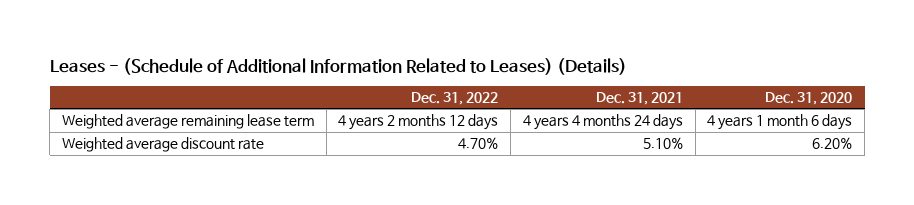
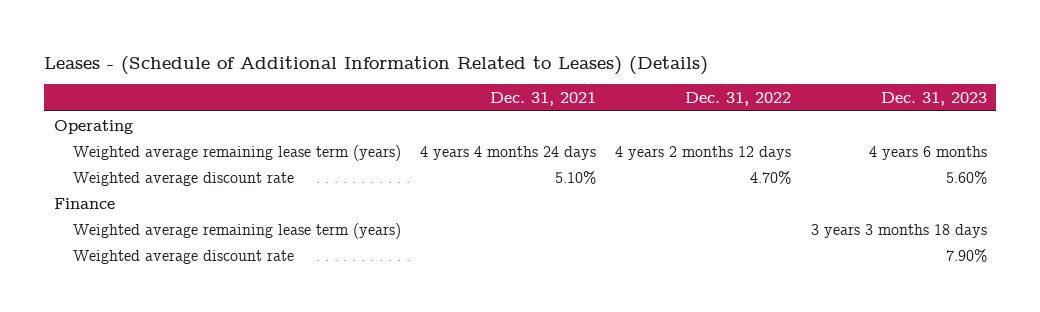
[765,92,853,106] Dec. 31, 2020 -> none
none -> [880,92,987,107] Dec. 31, 2023
none -> [53,119,133,134] Operating
[61,114,314,130] Weighted average remaining lease term -> [72,144,401,161] Weighted average remaining lease term (years)
none -> [53,197,115,209] Finance
none -> [72,222,401,239] Weighted average remaining lease term (years)
none -> [72,249,294,264] Weighted average discount rate

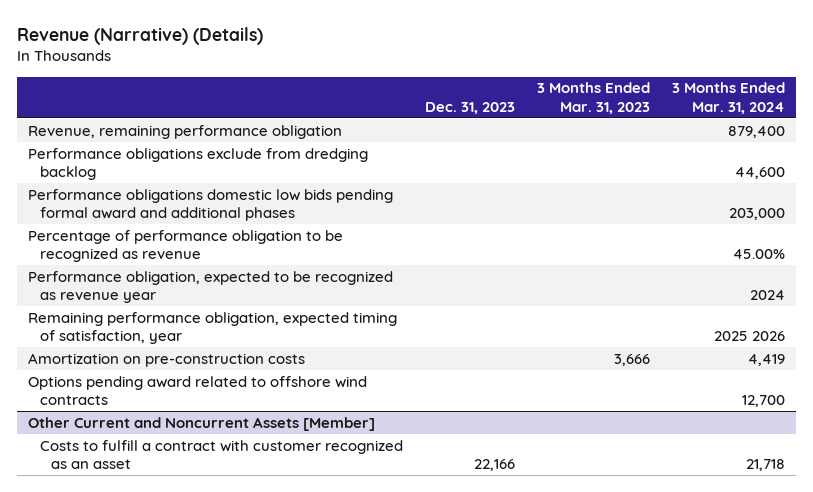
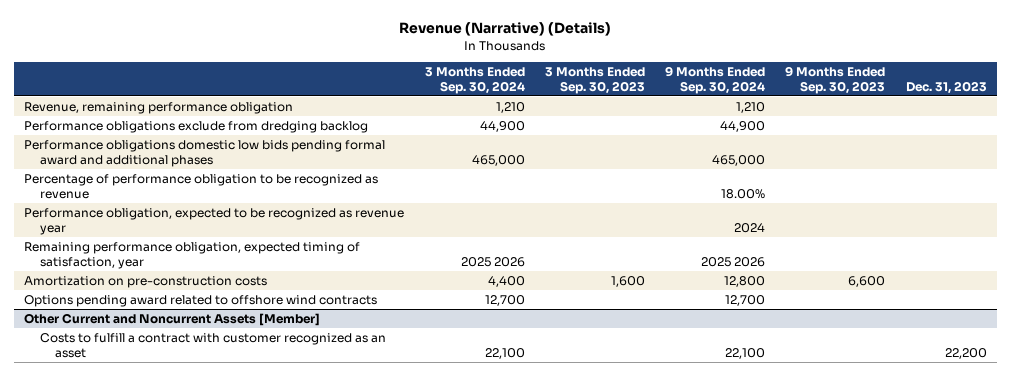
[536,82,650,114] 3 Months Ended Mar. 31, 2023 -> none
[671,82,785,114] 3 Months Ended Mar. 31, 2024 -> none
none -> [424,66,525,94] 3 Months Ended Sep. 30, 2024
none -> [544,66,645,94] 3 Months Ended Sep. 30, 2023
none -> [665,65,766,94] 9 Months Ended Sep. 30, 2024
none -> [785,65,886,94] 9 Months Ended Sep. 30, 2023
[473,458,515,471] 22,166 -> [944,348,987,360] 22,200

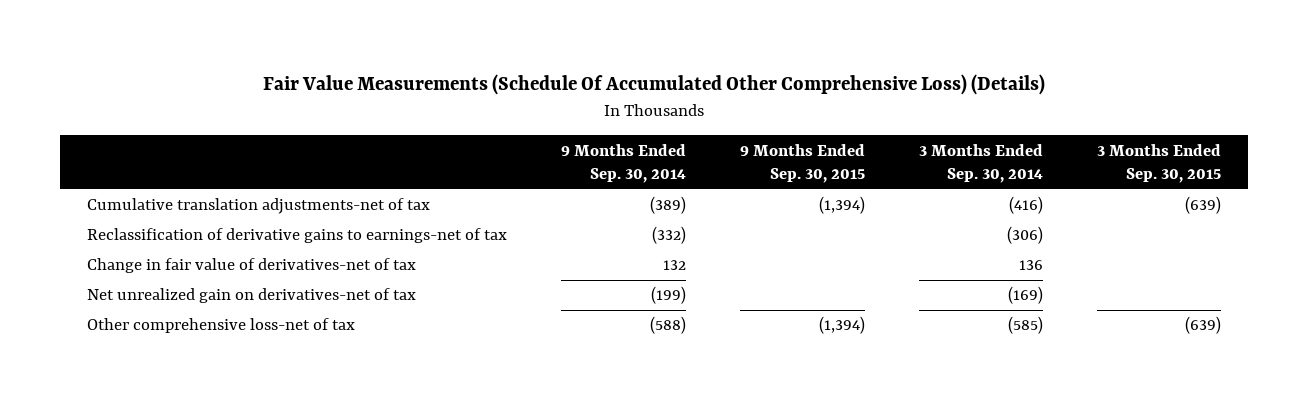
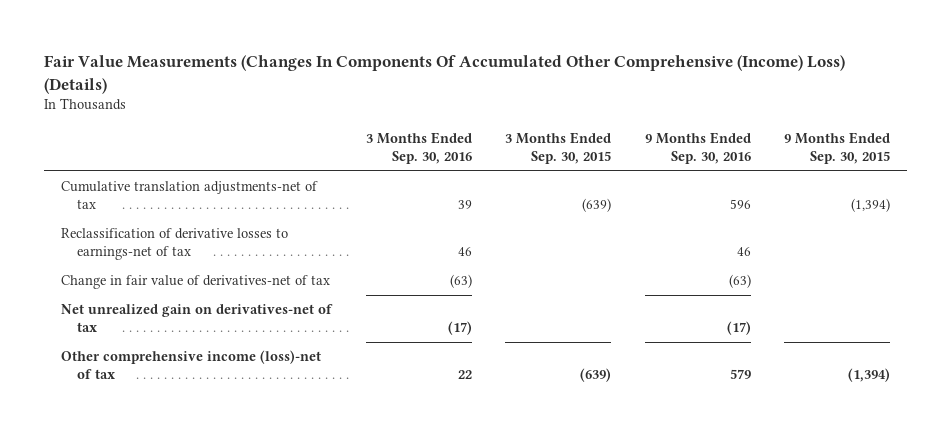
[263,74,1046,96] Fair Value Measurements (Schedule Of Accumulated Other Comprehensive Loss) (Details) -> [44,54,846,94] Fair Value Measurements (Changes In Components Of Accumulated Other Comprehensive (Income) Loss) (Details)
[561,143,687,184] 9 Months Ended Sep. 30, 2014 -> none
[919,143,1044,184] 3 Months Ended Sep. 30, 2014 -> none
none -> [365,132,472,165] 3 Months Ended Sep. 30, 2016
none -> [644,132,751,165] 9 Months Ended Sep. 30, 2016
[87,228,508,244] Reclassification of derivative gains to earnings-net of tax -> [61,228,289,261] Reclassification of derivative losses to earnings-net of tax
[87,318,356,334] Other comprehensive loss-net of tax -> [61,350,322,380] Other comprehensive income (loss)-net of tax

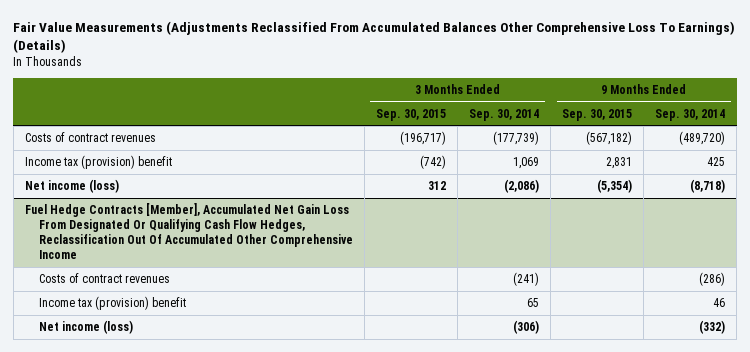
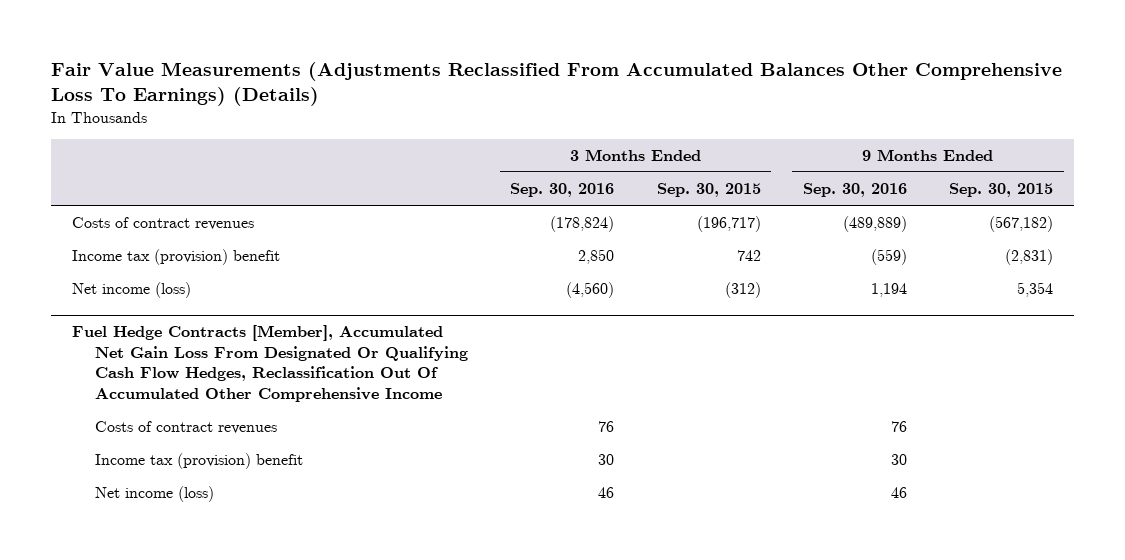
[469,108,540,121] Sep. 30, 2014 -> none
[655,108,726,121] Sep. 30, 2014 -> none
none -> [510,183,615,198] Sep. 30, 2016
none -> [802,183,907,198] Sep. 30, 2016
[420,154,447,169] (742) -> [736,250,761,262] 742
[606,156,633,169] 2,831 -> [1005,249,1054,266] (2,831)
[428,180,447,190] 312 -> [724,282,761,299] (312)
[597,178,633,193] (5,354) -> [1017,282,1054,298] 5,354

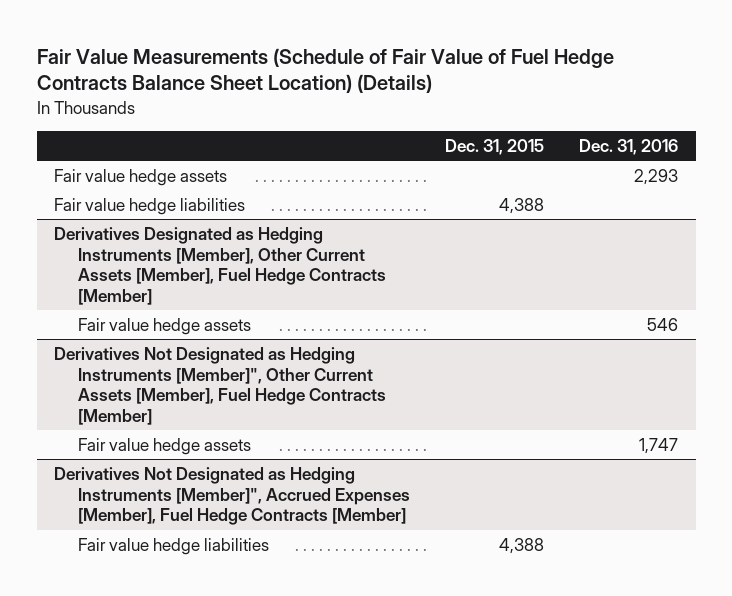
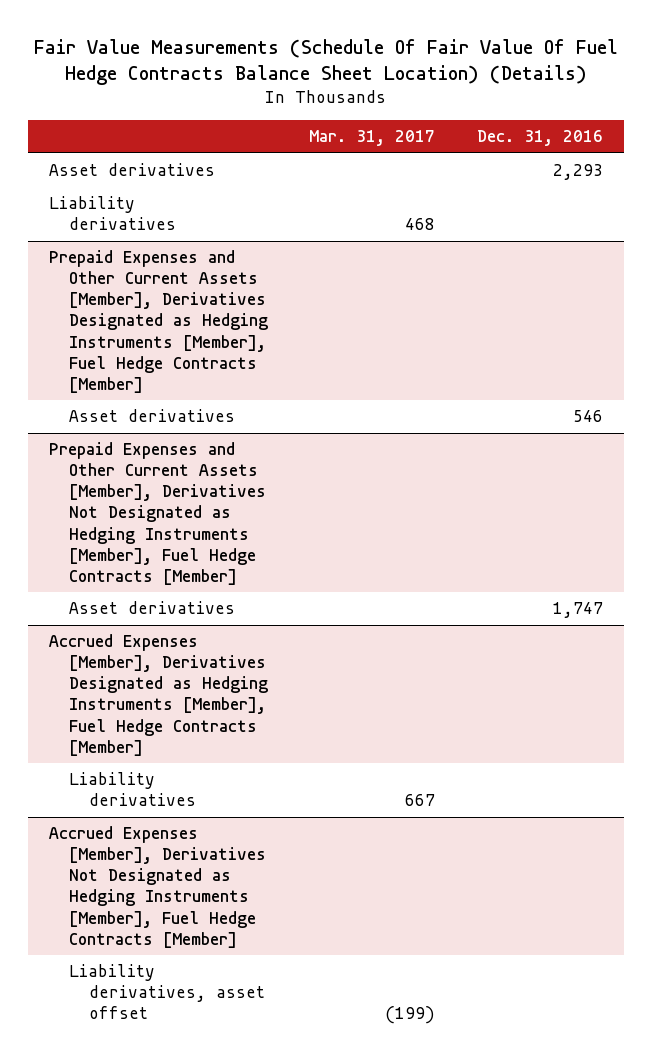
[36,47,614,94] Fair Value Measurements (Schedule of Fair Value of Fuel Hedge Contracts Balance Sheet Location) (Details) -> [33,38,618,86] Fair Value Measurements (Schedule Of Fair Value Of Fuel Hedge Contracts Balance Sheet Location) (Details)
[444,138,544,155] Dec. 31, 2015 -> none
none -> [309,129,436,146] Mar. 31, 2017
[77,537,269,555] Fair value hedge liabilities -> none
[54,168,228,186] Fair value hedge assets -> [48,163,215,177] Asset derivatives
[54,197,246,215] Fair value hedge liabilities -> [48,196,176,231] Liability derivatives
[54,226,386,305] Derivatives Designated as Hedging Instruments [Member], Other Current Assets [Member], Fuel Hedge Contracts [Member] -> [48,250,268,393] Prepaid Expenses and Other Current Assets [Member], Derivatives Designated as Hedging Instruments [Member], Fuel Hedge Contracts [Member]
[77,317,251,335] Fair value hedge assets -> [68,409,235,423] Asset derivatives
[54,346,386,425] Derivatives Not Designated as Hedging Instruments [Member]", Other Current Assets [Member], Fuel Hedge Contracts [Member] -> [48,442,266,585] Prepaid Expenses and Other Current Assets [Member], Derivatives Not Designated as Hedging Instruments [Member], Fuel Hedge Contracts [Member]
[77,437,251,455] Fair value hedge assets -> [68,601,235,615] Asset derivatives
none -> [48,634,268,756] Accrued Expenses [Member], Derivatives Designated as Hedging Instruments [Member], Fuel Hedge Contracts [Member]
none -> [68,772,196,807] Liability derivatives
[54,466,410,526] Derivatives Not Designated as Hedging Instruments [Member]", Accrued Expenses [Member], Fuel Hedge Contracts [Member] -> [48,826,266,948] Accrued Expenses [Member], Derivatives Not Designated as Hedging Instruments [Member], Fuel Hedge Contracts [Member]
none -> [68,964,265,1020] Liability derivatives, asset offset

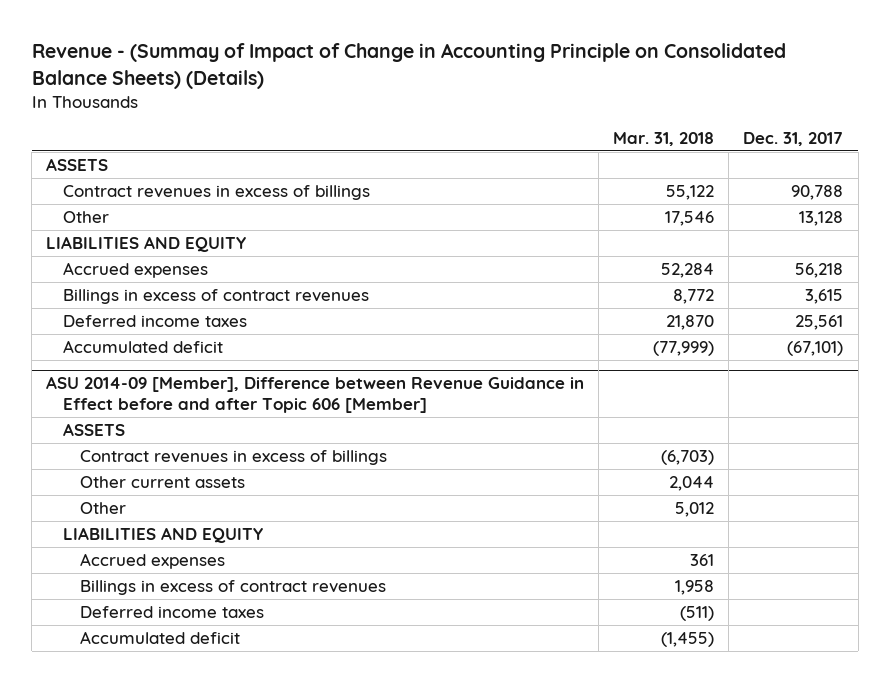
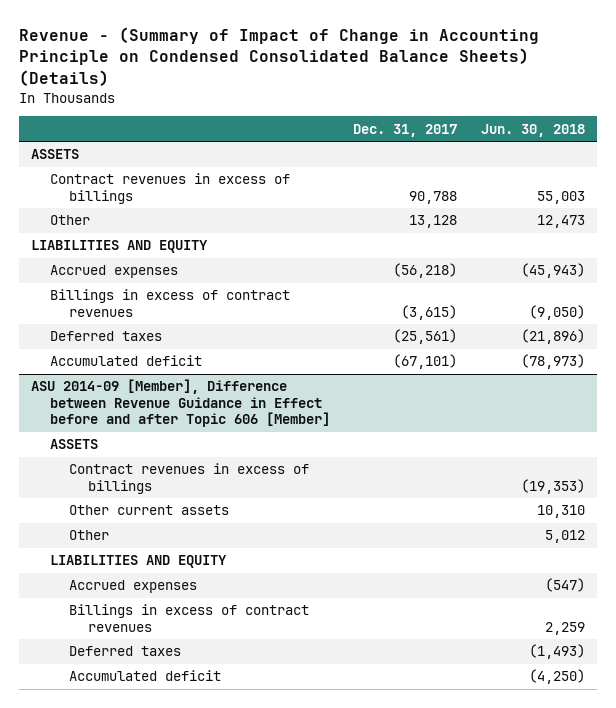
[31,43,786,89] Revenue - (Summay of Impact of Change in Accounting Principle on Consolidated Balance Sheets) (Details) -> [19,26,540,86] Revenue - (Summary of Impact of Change in Accounting Principle on Condensed Consolidated Balance Sheets) (Details)
[613,132,715,147] Mar. 31, 2018 -> none
none -> [481,123,586,137] Jun. 30, 2018
[795,263,844,279] 56,218 -> [393,263,458,279] (56,218)
[805,289,844,305] 3,615 -> [401,304,458,320] (3,615)
[63,315,248,328] Deferred income taxes -> [49,331,162,342] Deferred taxes
[795,315,844,331] 25,561 -> [393,329,458,345] (25,561)
[79,606,264,619] Deferred income taxes -> [68,646,181,657] Deferred taxes

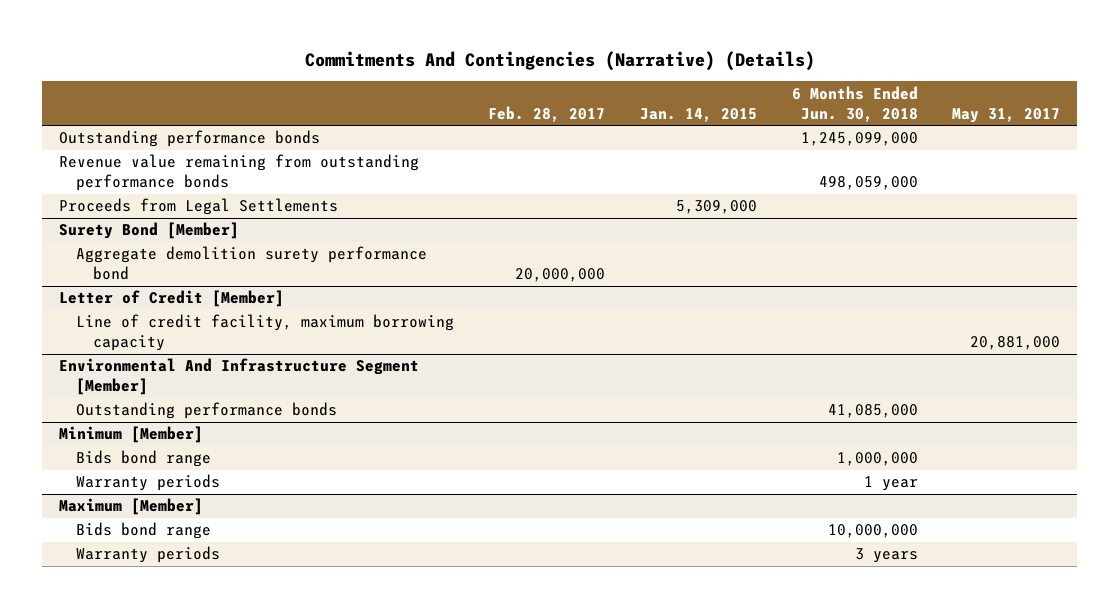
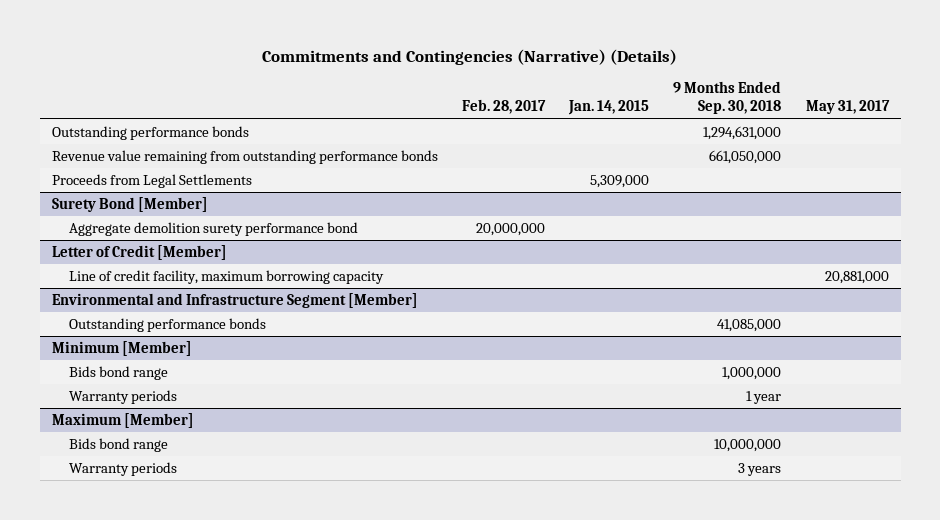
[304,50,815,71] Commitments And Contingencies (Narrative) (Details) -> [262,48,678,65] Commitments and Contingencies (Narrative) (Details)
[791,85,918,122] 6 Months Ended Jun. 30, 2018 -> none
none -> [673,81,782,115] 9 Months Ended Sep. 30, 2018
[58,358,419,396] Environmental And Infrastructure Segment [Member] -> [51,293,418,309] Environmental and Infrastructure Segment [Member]

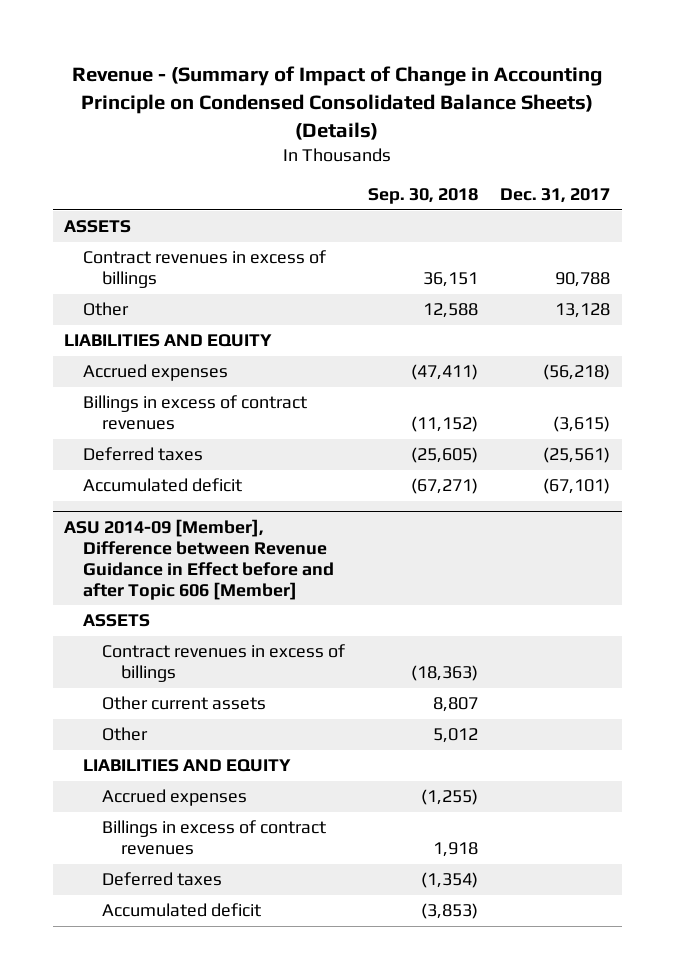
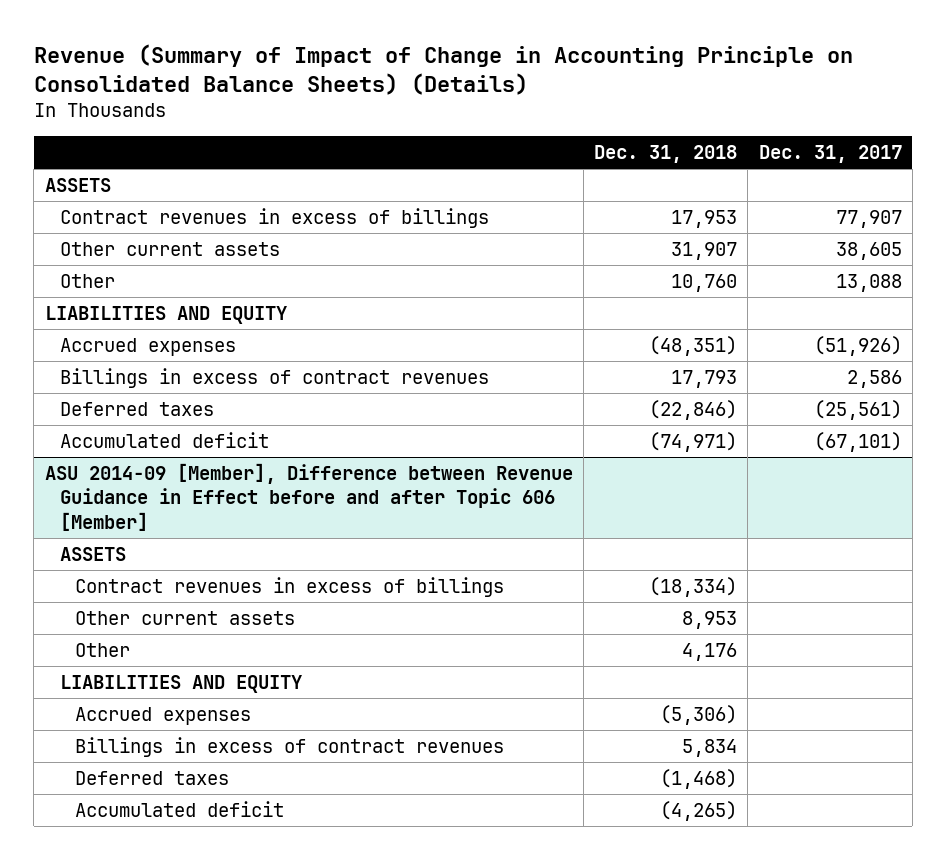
[72,65,603,140] Revenue - (Summary of Impact of Change in Accounting Principle on Condensed Consolidated Balance Sheets) (Details) -> [33,43,853,96] Revenue (Summary of Impact of Change in Accounting Principle on Consolidated Balance Sheets) (Details)
[367,188,478,205] Sep. 30, 2018 -> none
none -> [594,145,738,164] Dec. 31, 2018
[555,272,611,288] 90,788 -> [835,209,902,228] 77,907
none -> [59,241,280,256] Other current assets
[555,303,611,319] 13,128 -> [835,273,902,292] 13,088
[543,364,611,381] (56,218) -> [813,335,902,356] (51,926)
[553,416,611,433] (3,615) -> [846,369,902,388] 2,586

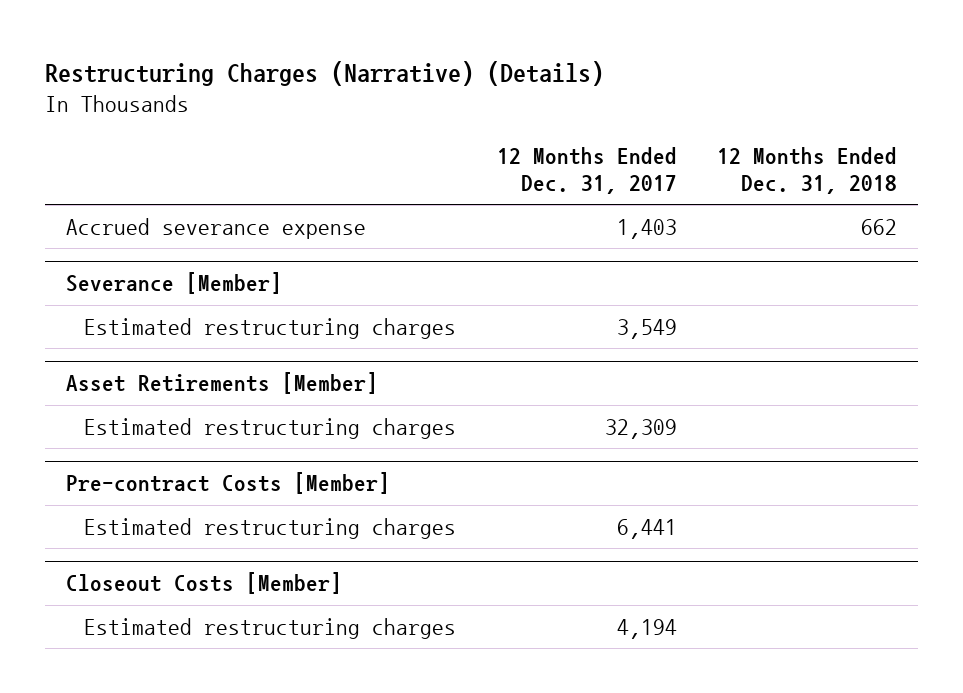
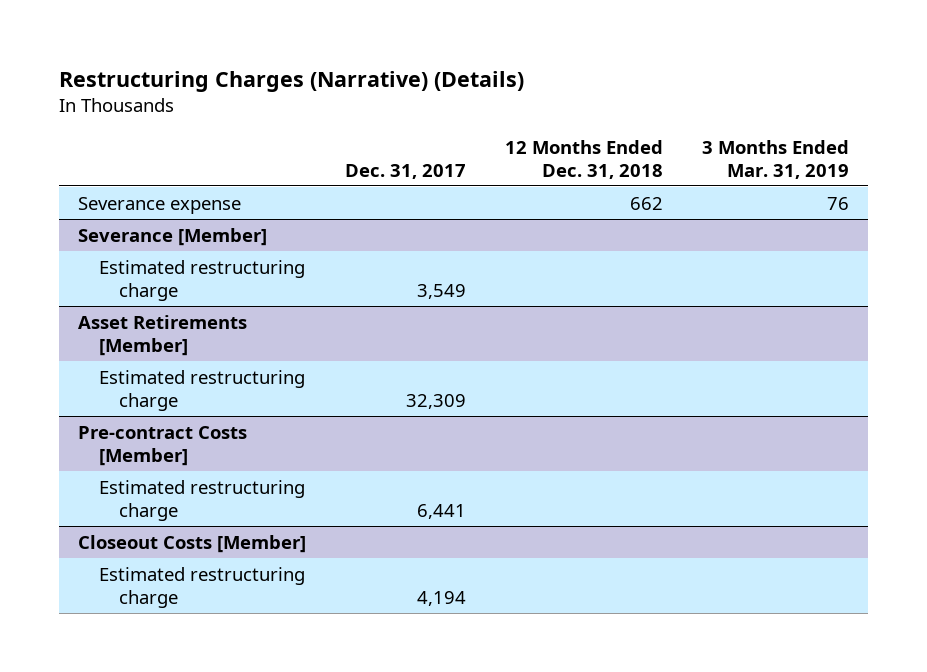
[496,146,677,195] 12 Months Ended Dec. 31, 2017 -> none
none -> [344,163,466,179] Dec. 31, 2017
none -> [701,139,849,179] 3 Months Ended Mar. 31, 2019
[65,217,366,239] Accrued severance expense -> [77,196,241,214] Severance expense
[84,317,457,339] Estimated restructuring charges -> [98,259,305,301] Estimated restructuring charge
[84,417,457,439] Estimated restructuring charges -> [98,369,305,411] Estimated restructuring charge
[84,517,457,539] Estimated restructuring charges -> [98,479,305,521] Estimated restructuring charge
[84,617,457,639] Estimated restructuring charges -> [98,566,305,608] Estimated restructuring charge

